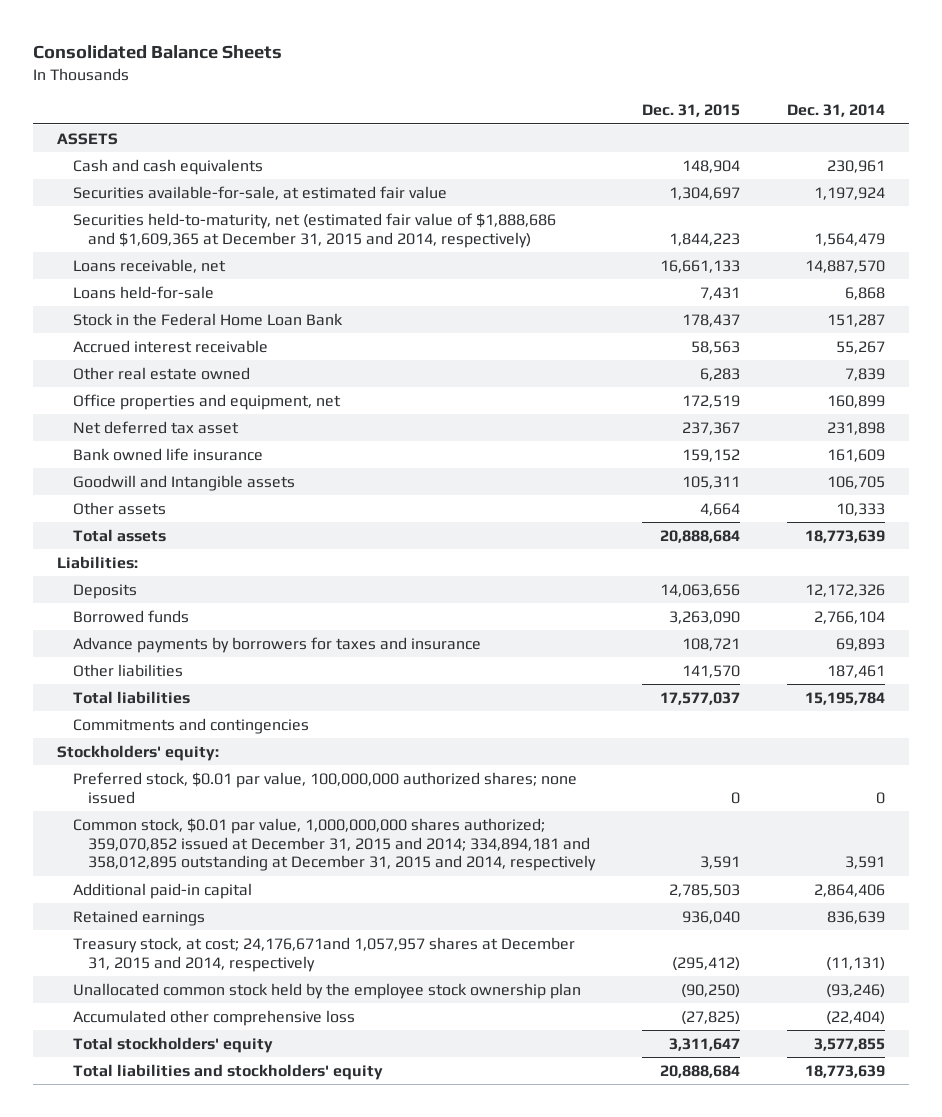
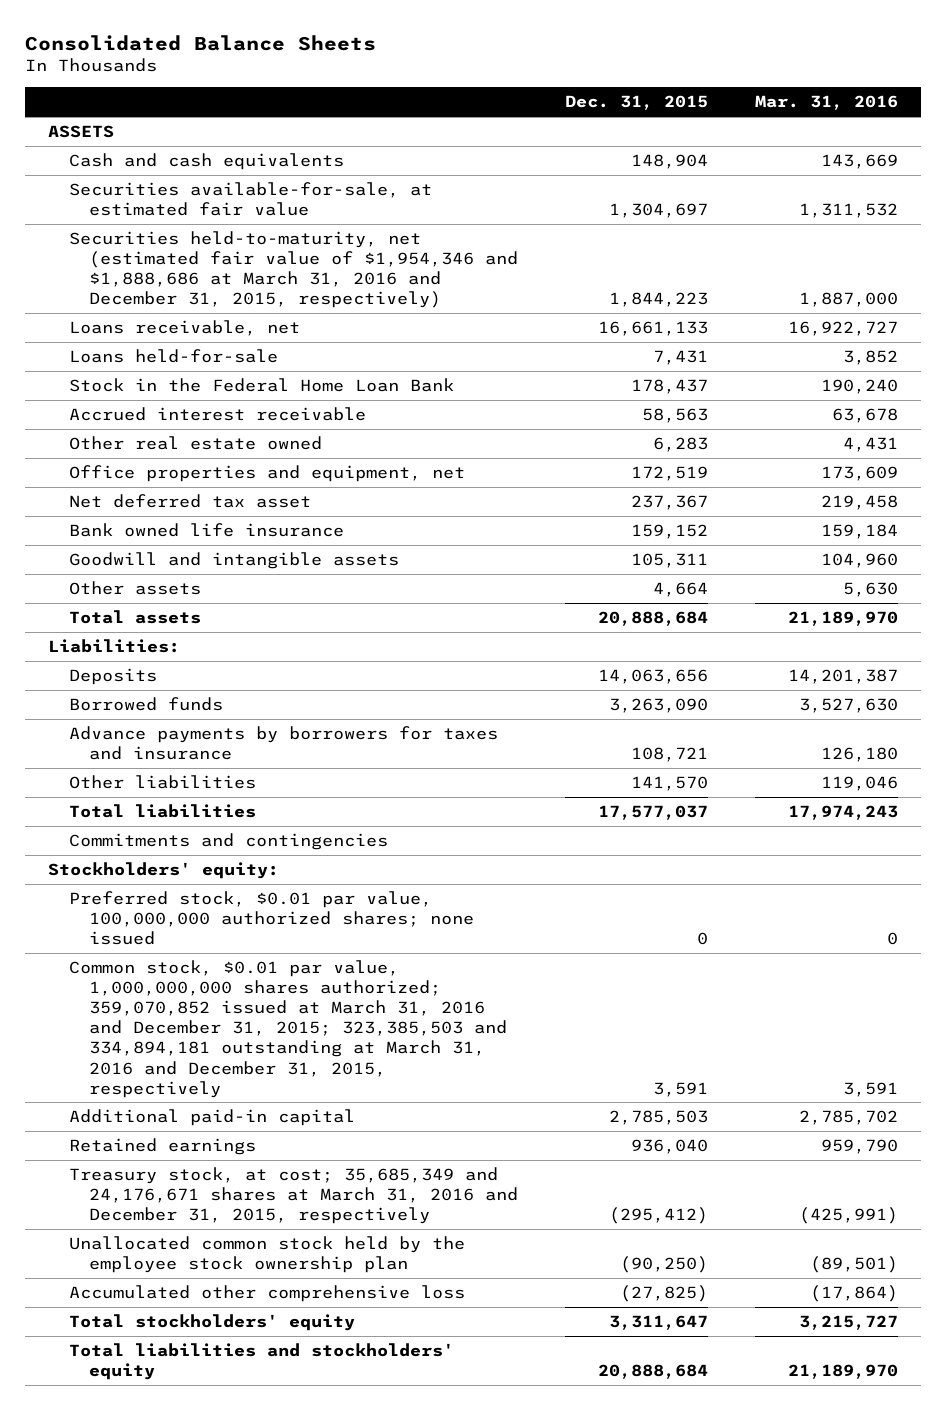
[787,104,886,118] Dec. 31, 2014 -> none
none -> [754,95,898,111] Mar. 31, 2016
[72,212,556,248] Securities held-to-maturity, net (estimated fair value of $1,888,686 and $1,609,365 at December 31, 2015 and 2014, respectively) -> [68,231,519,309] Securities held-to-maturity, net (estimated fair value of $1,954,346 and $1,888,686 at March 31, 2016 and December 31, 2015, respectively)
[72,474,295,491] Goodwill and Intangible assets -> [68,552,399,570] Goodwill and intangible assets
[72,817,597,872] Common stock, $0.01 par value, 1,000,000,000 shares authorized; 359,070,852 issued at December 31, 2015 and 2014; 334,894,181 and 358,012,895 outstanding at December 31, 2015 and 2014, respectively -> [68,960,508,1098] Common stock, $0.01 par value, 1,000,000,000 shares authorized; 359,070,852 issued at March 31, 2016 and December 31, 2015; 323,385,503 and 334,894,181 outstanding at March 31, 2016 and December 31, 2015, respectively
[72,936,575,972] Treasury stock, at cost; 24,176,671and 1,057,957 shares at December 31, 2015 and 2014, respectively -> [68,1167,519,1225] Treasury stock, at cost; 35,685,349 and 24,176,671 shares at March 31, 2016 and December 31, 2015, respectively

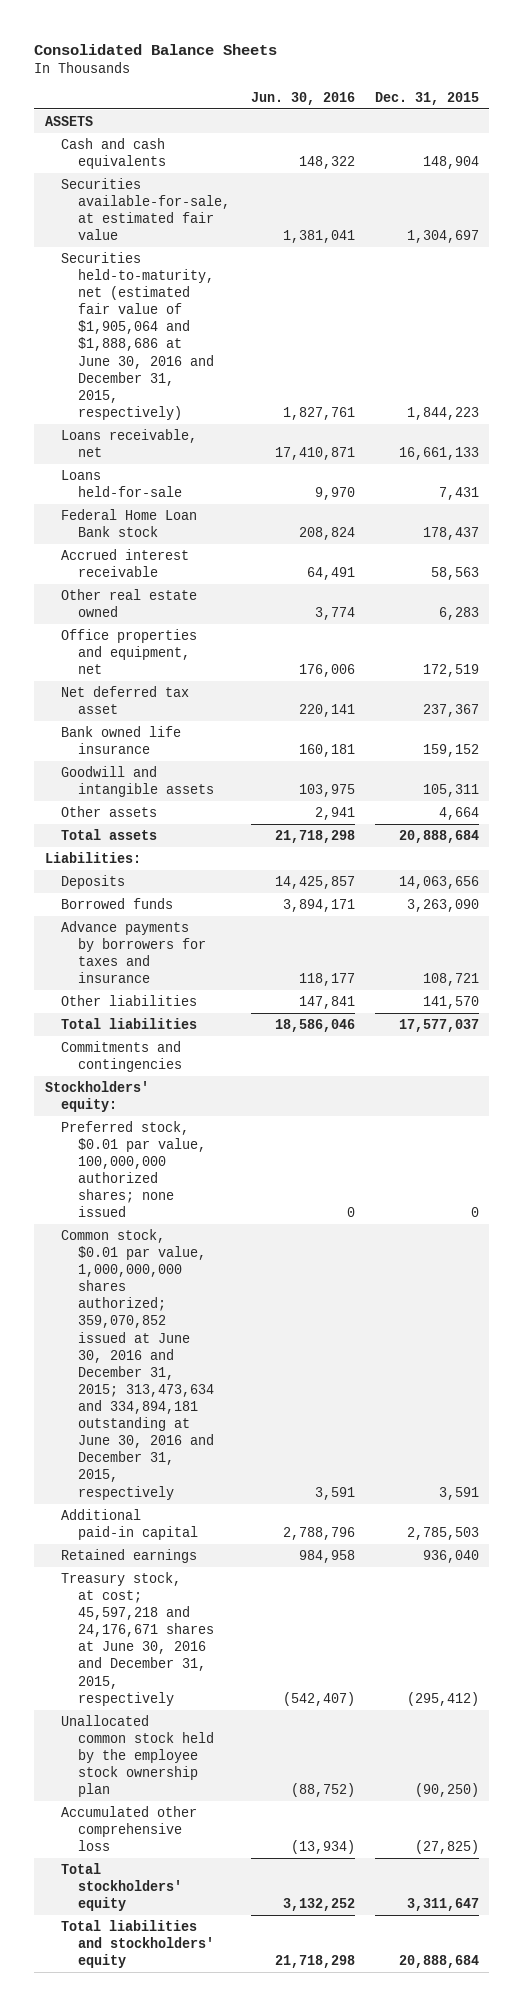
[754,95,898,111] Mar. 31, 2016 -> none
none -> [250,91,355,105] Jun. 30, 2016
[68,231,519,309] Securities held-to-maturity, net (estimated fair value of $1,954,346 and $1,888,686 at March 31, 2016 and December 31, 2015, respectively) -> [61,251,215,420] Securities held-to-maturity, net (estimated fair value of $1,905,064 and $1,888,686 at June 30, 2016 and December 31, 2015, respectively)
[68,378,454,393] Stock in the Federal Home Loan Bank -> [61,508,198,537] Federal Home Loan Bank stock
[68,960,508,1098] Common stock, $0.01 par value, 1,000,000,000 shares authorized; 359,070,852 issued at March 31, 2016 and December 31, 2015; 323,385,503 and 334,894,181 outstanding at March 31, 2016 and December 31, 2015, respectively -> [61,1228,215,1500] Common stock, $0.01 par value, 1,000,000,000 shares authorized; 359,070,852 issued at June 30, 2016 and December 31, 2015; 313,473,634 and 334,894,181 outstanding at June 30, 2016 and December 31, 2015, respectively
[68,1167,519,1225] Treasury stock, at cost; 35,685,349 and 24,176,671 shares at March 31, 2016 and December 31, 2015, respectively -> [61,1571,215,1706] Treasury stock, at cost; 45,597,218 and 24,176,671 shares at June 30, 2016 and December 31, 2015, respectively

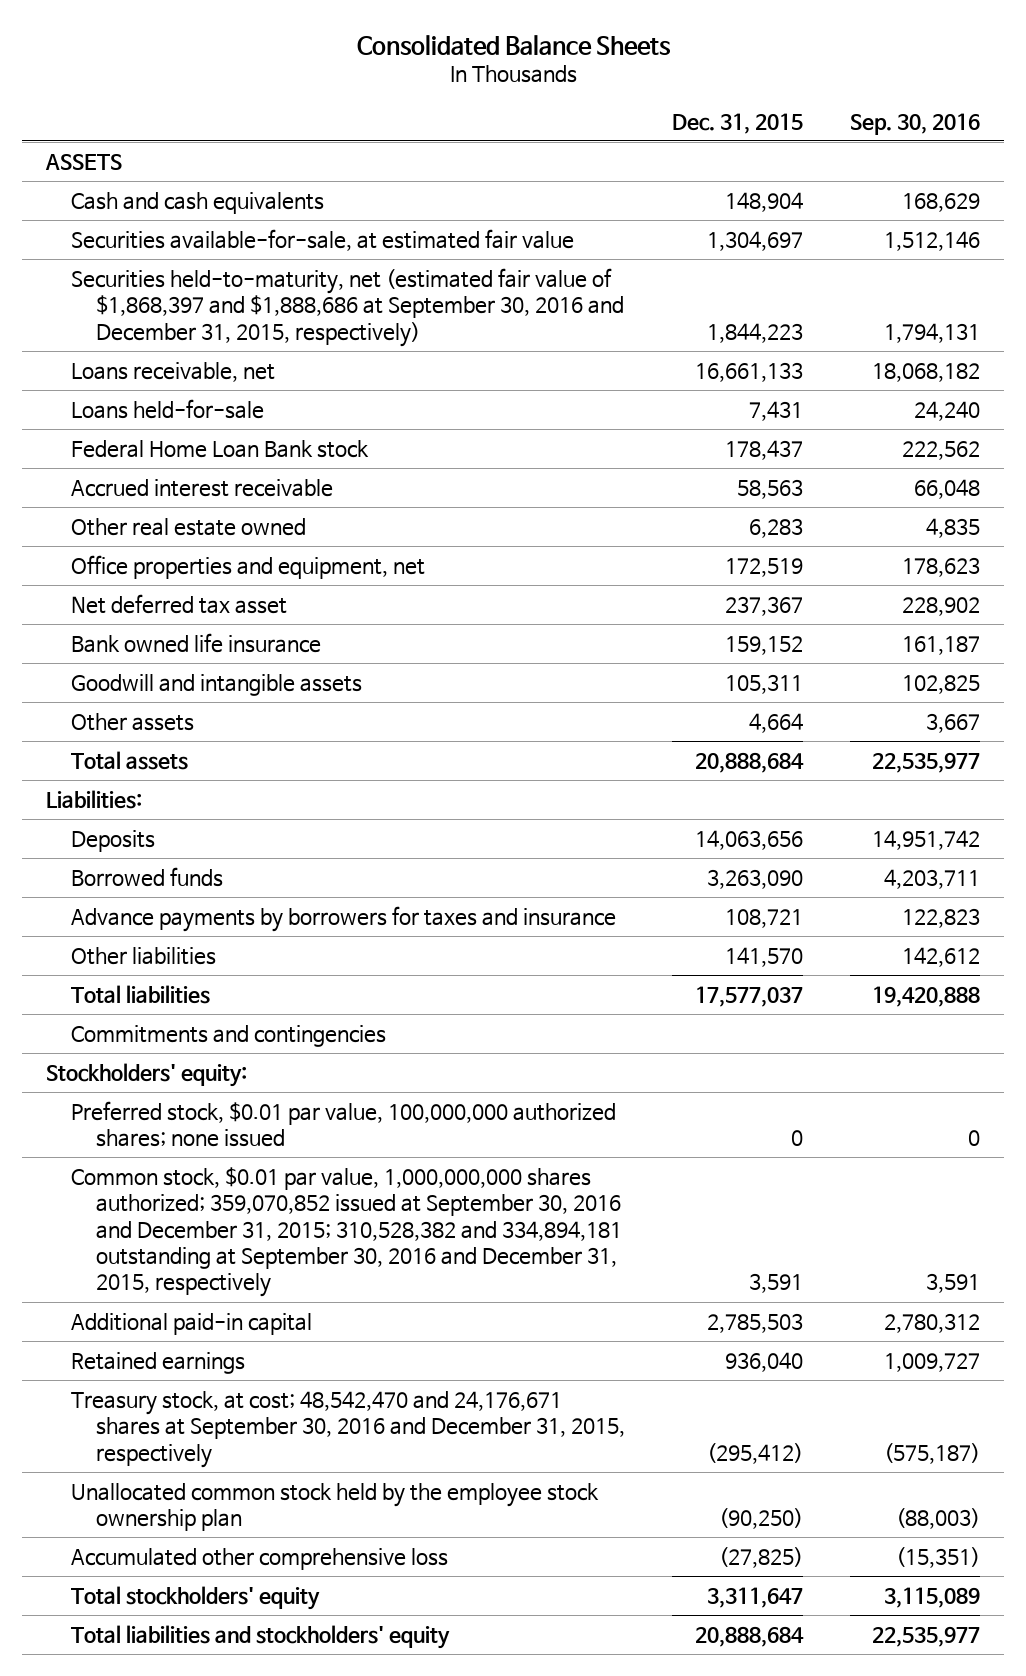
[250,91,355,105] Jun. 30, 2016 -> none
none -> [850,112,981,135] Sep. 30, 2016
[61,251,215,420] Securities held-to-maturity, net (estimated fair value of $1,905,064 and $1,888,686 at June 30, 2016 and December 31, 2015, respectively) -> [70,267,624,347] Securities held-to-maturity, net (estimated fair value of $1,868,397 and $1,888,686 at September 30, 2016 and December 31, 2015, respectively)
[61,1228,215,1500] Common stock, $0.01 par value, 1,000,000,000 shares authorized; 359,070,852 issued at June 30, 2016 and December 31, 2015; 313,473,634 and 334,894,181 outstanding at June 30, 2016 and December 31, 2015, respectively -> [70,1166,622,1298] Common stock, $0.01 par value, 1,000,000,000 shares authorized; 359,070,852 issued at September 30, 2016 and December 31, 2015; 310,528,382 and 334,894,181 outstanding at September 30, 2016 and December 31, 2015, respectively
[61,1571,215,1706] Treasury stock, at cost; 45,597,218 and 24,176,671 shares at June 30, 2016 and December 31, 2015, respectively -> [70,1390,625,1468] Treasury stock, at cost; 48,542,470 and 24,176,671 shares at September 30, 2016 and December 31, 2015, respectively

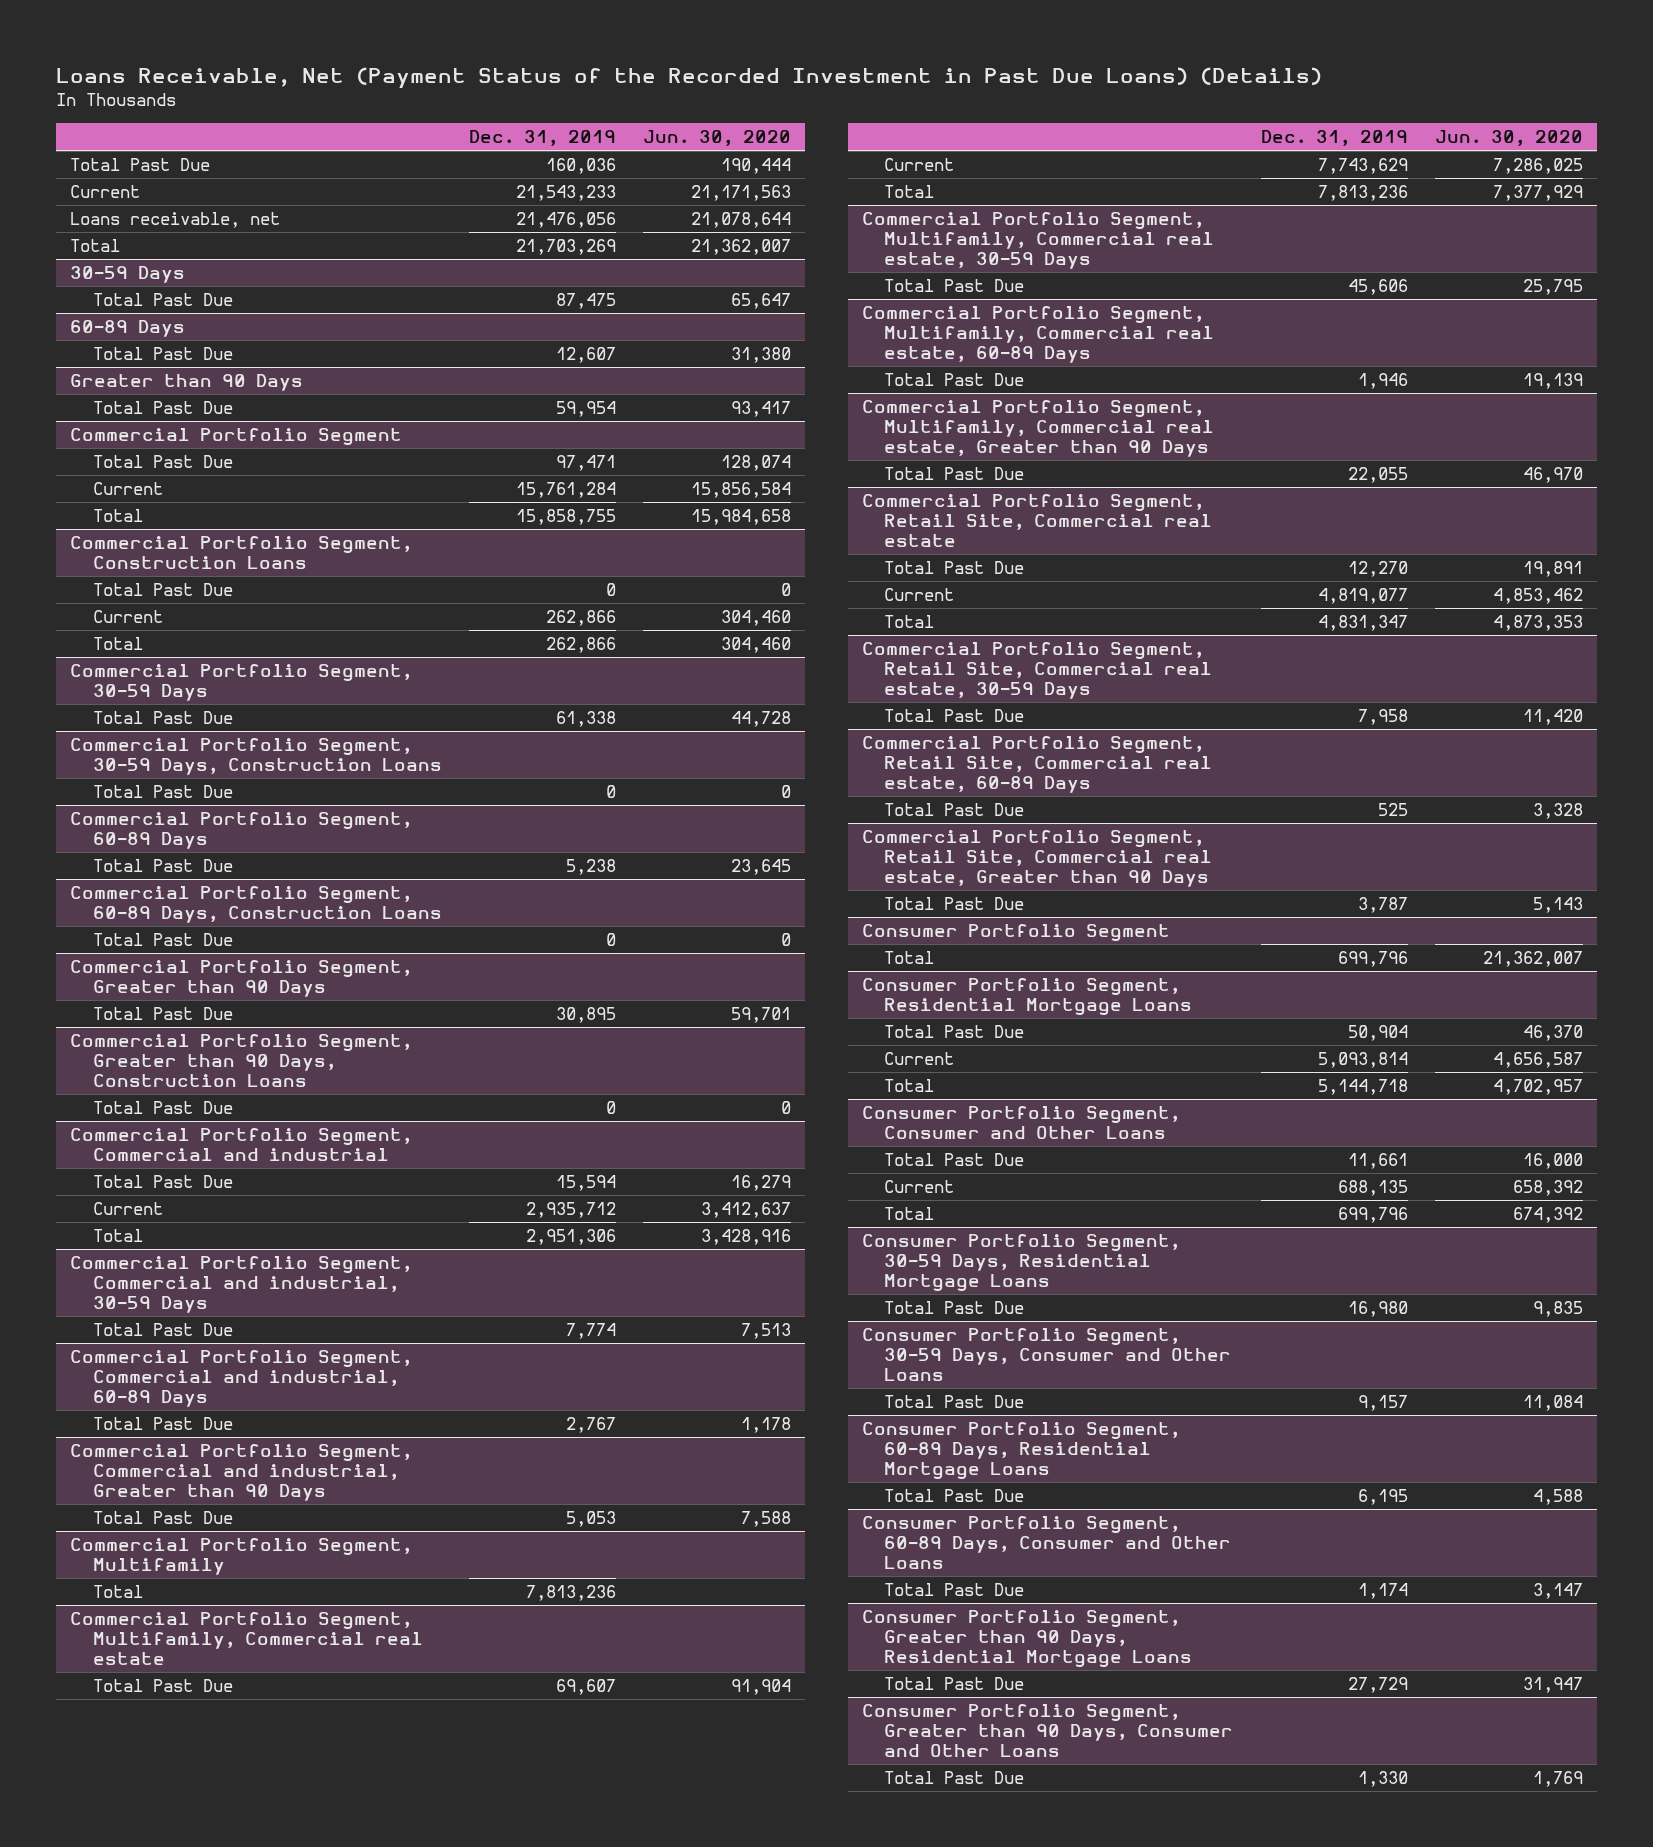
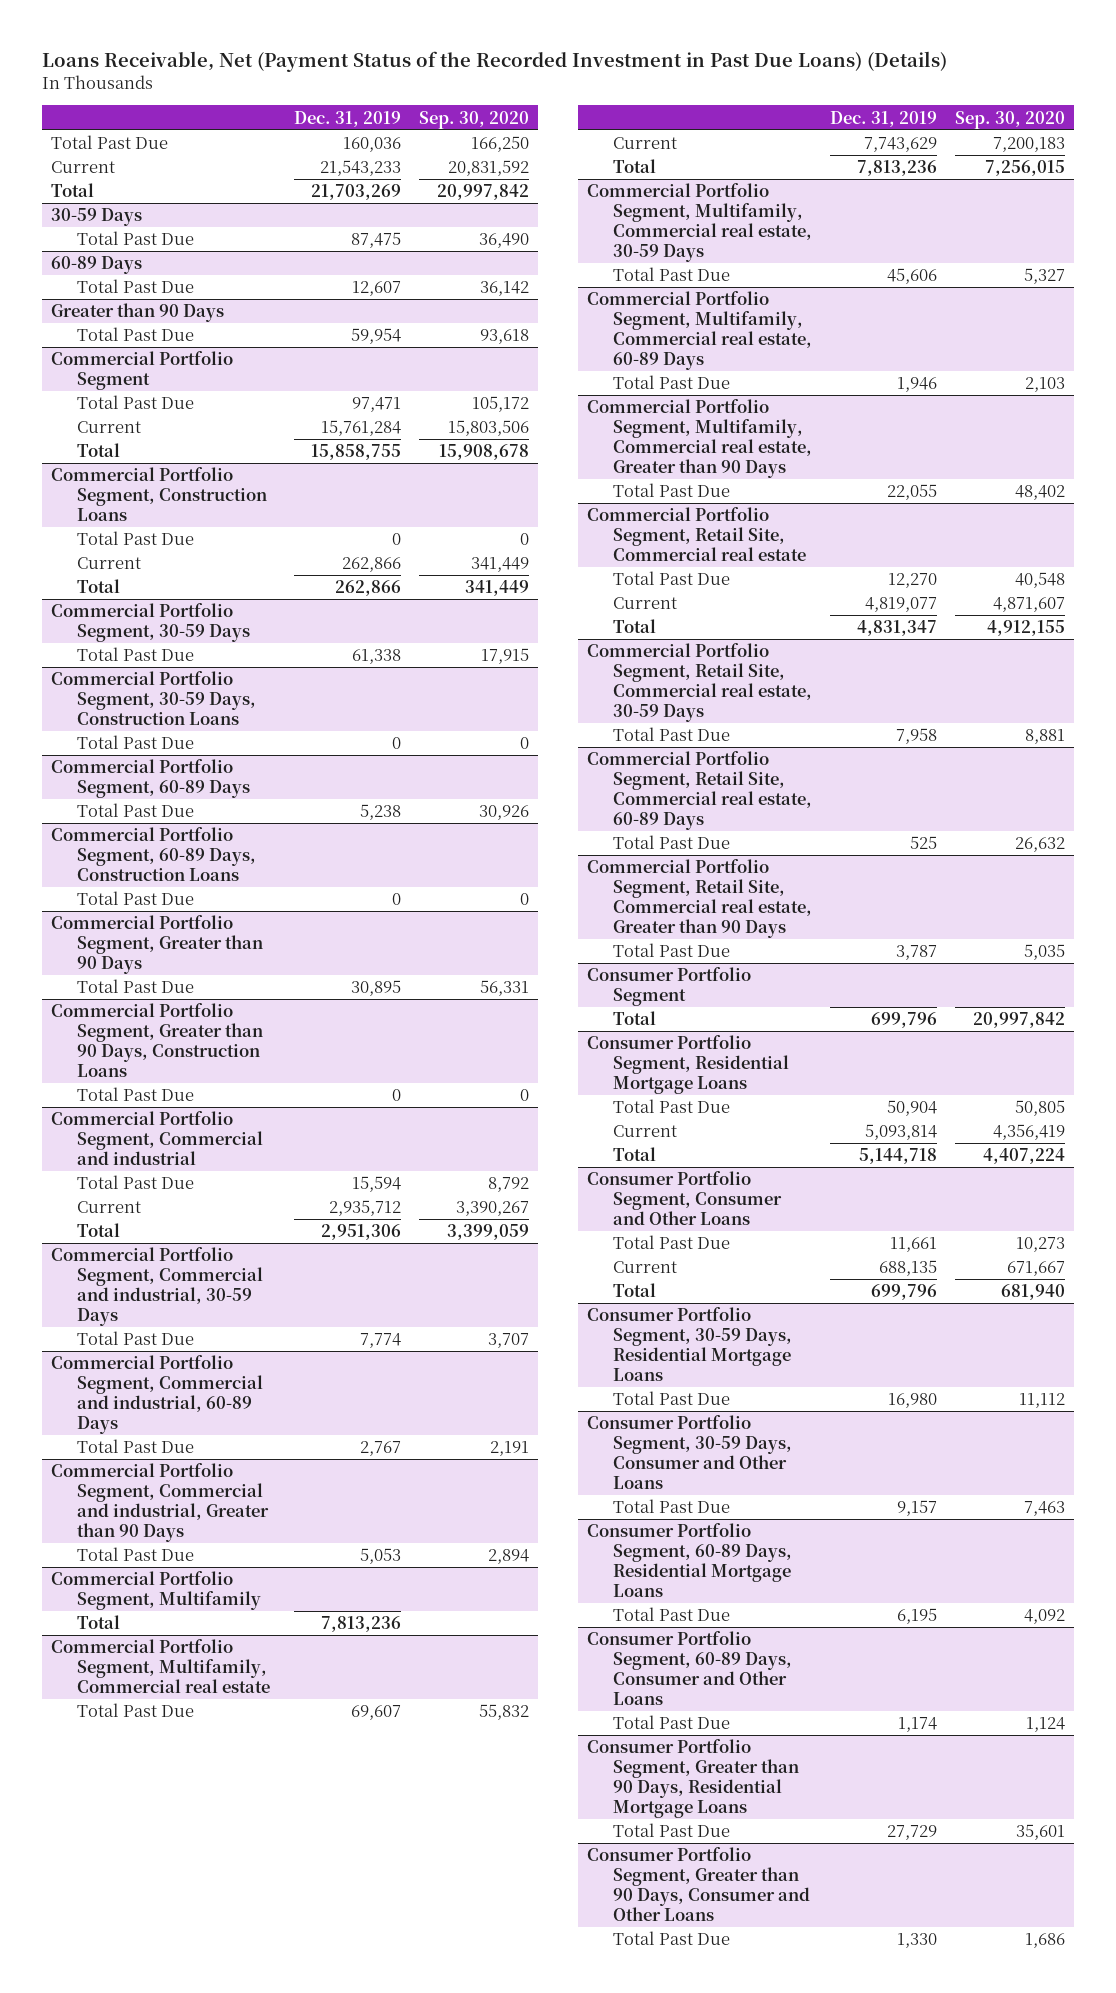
[643,130,792,147] Jun. 30, 2020 -> none
none -> [418,110,529,129] Sep. 30, 2020
[69,212,280,229] Loans receivable, net -> none

